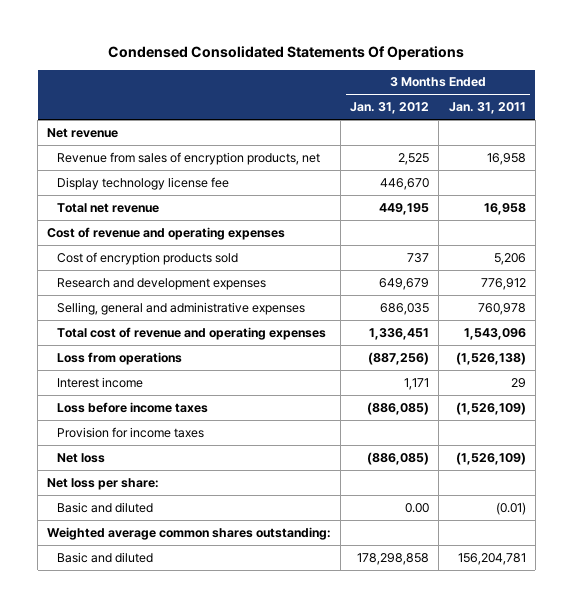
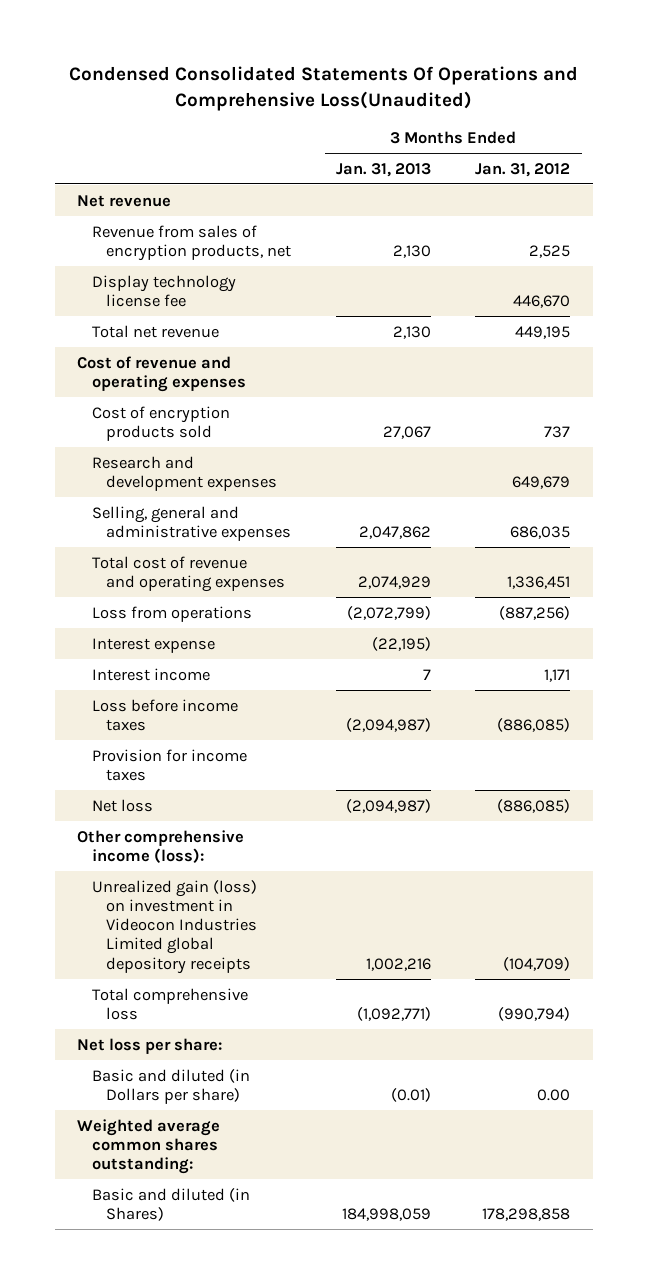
[108,46,465,61] Condensed Consolidated Statements Of Operations -> [68,66,578,112] Condensed Consolidated Statements Of Operations and Comprehensive Loss(Unaudited)
[448,102,526,115] Jan. 31, 2011 -> none
none -> [335,162,431,177] Jan. 31, 2013
none -> [91,637,215,653] Interest expense
none -> [76,829,244,863] Other comprehensive income (loss):
none -> [91,879,258,974] Unrealized gain (loss) on investment in Videocon Industries Limited global depository receipts
none -> [91,987,248,1020] Total comprehensive loss
[57,501,154,513] Basic and diluted -> [91,1068,250,1104] Basic and diluted (in Dollars per share)
[57,551,154,563] Basic and diluted -> [91,1187,250,1221] Basic and diluted (in Shares)

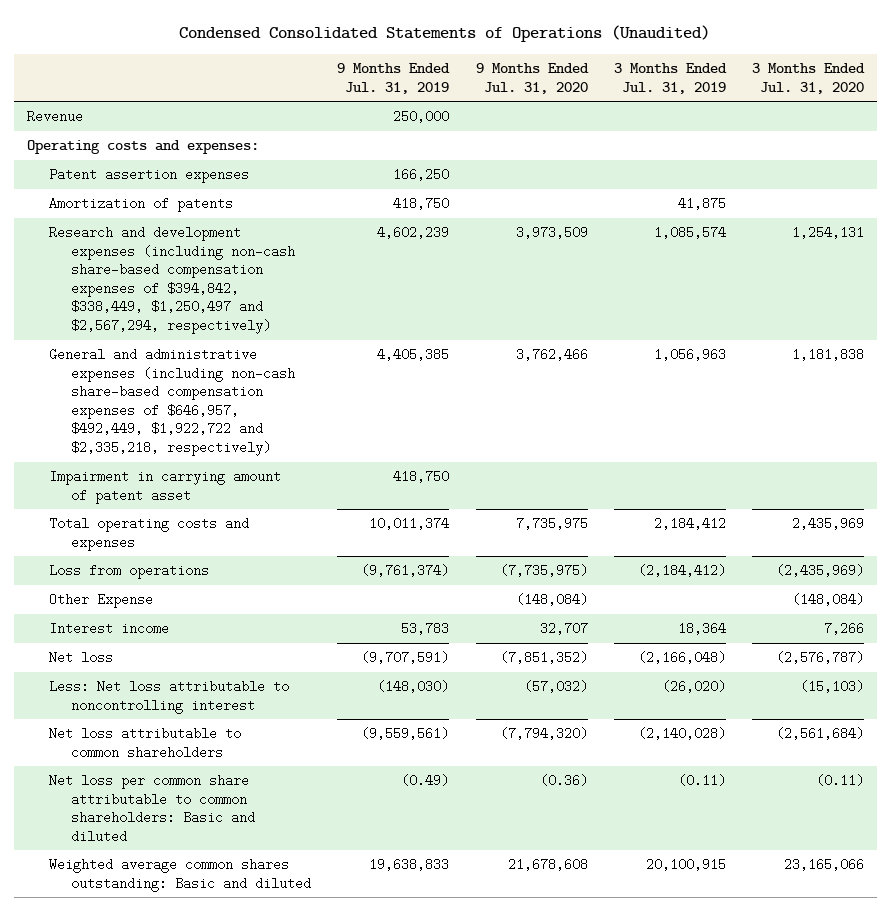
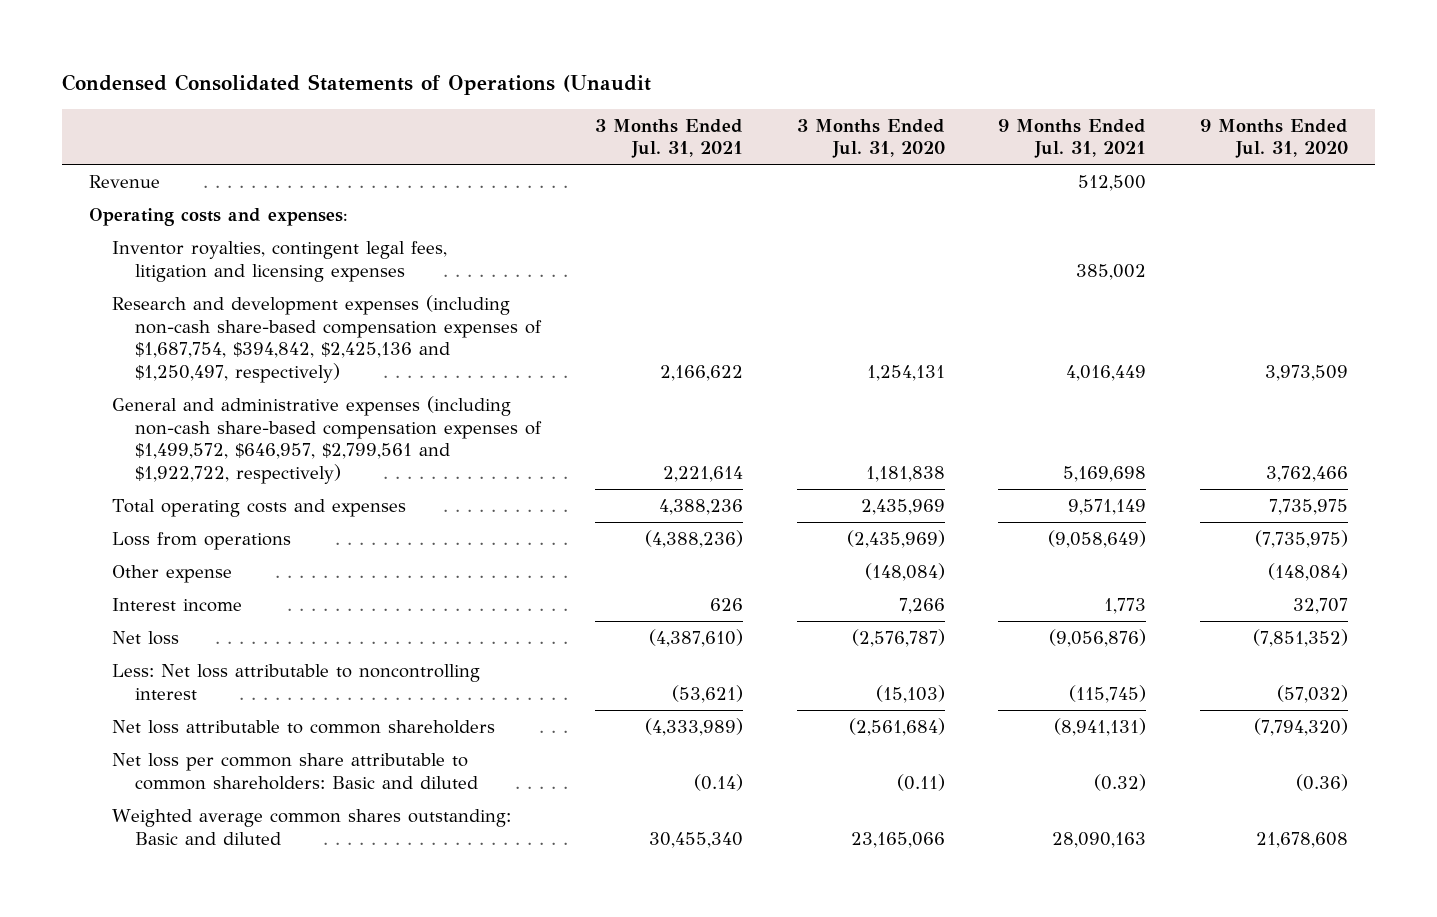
[179,25,711,43] Condensed Consolidated Statements of Operations (Unaudited) -> [61,74,651,96] Condensed Consolidated Statements of Operations (Unaudit
[337,63,451,94] 9 Months Ended Jul. 31, 2019 -> none
[613,63,727,94] 3 Months Ended Jul. 31, 2019 -> none
none -> [595,118,744,159] 3 Months Ended Jul. 31, 2021
none -> [998,118,1147,159] 9 Months Ended Jul. 31, 2021
[48,168,249,184] Patent assertion expenses -> none
[48,197,233,213] Amortization of patents -> none
[48,470,281,504] Impairment in carrying amount of patent asset -> none
none -> [112,240,448,282] Inventor royalties, contingent legal fees, litigation and licensing expenses
[48,226,296,335] Research and development expenses (including non-cash share-based compensation expenses of $394,842, $338,449, $1,250,497 and $2,567,294, respectively) -> [112,294,543,383] Research and development expenses (including non-cash share-based compensation expenses of $1,687,754, $394,842, $2,425,136 and $1,250,497, respectively)
[48,348,296,457] General and administrative expenses (including non-cash share-based compensation expenses of $646,957, $492,449, $1,922,722 and $2,335,218, respectively) -> [112,395,543,484] General and administrative expenses (including non-cash share-based compensation expenses of $1,499,572, $646,957, $2,799,561 and $1,922,722, respectively)
[48,593,153,609] Other Expense -> [112,564,233,583] Other expense

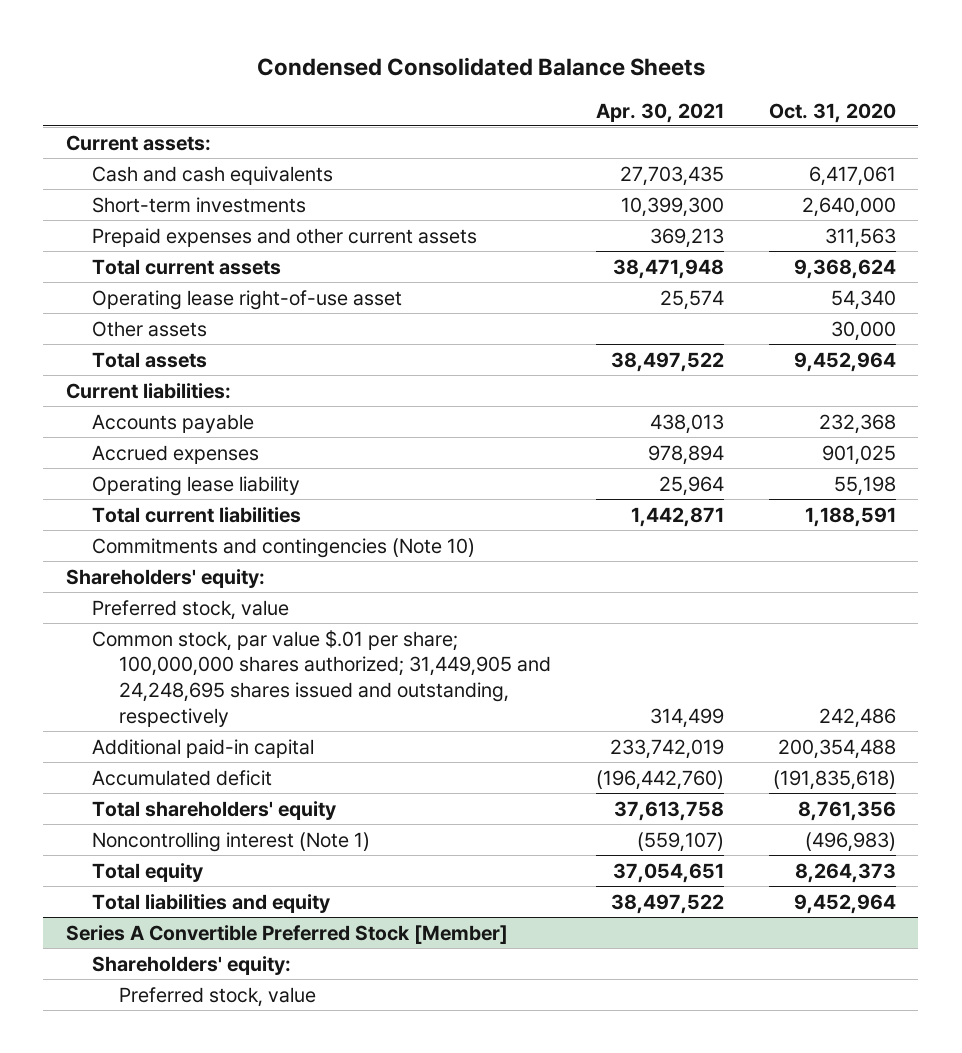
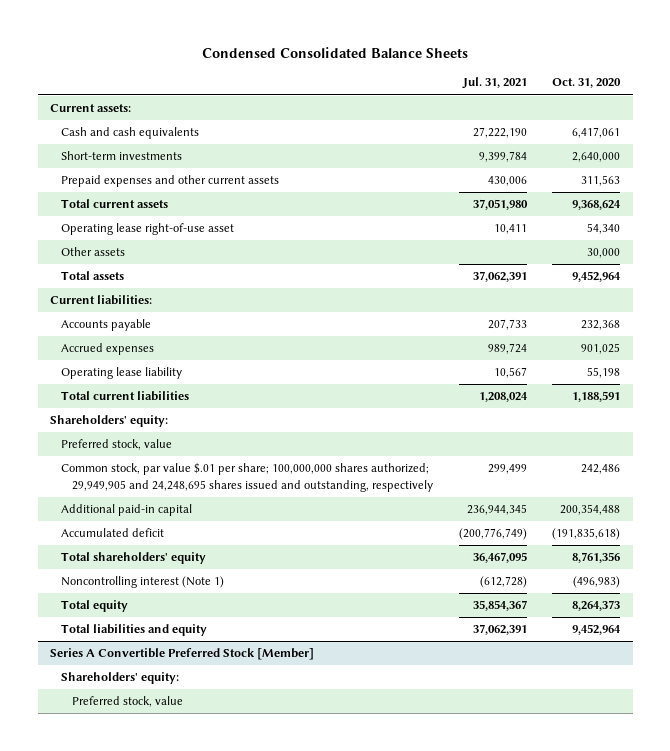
[595,102,724,123] Apr. 30, 2021 -> none
none -> [461,77,527,90] Jul. 31, 2021
[92,537,476,558] Commitments and contingencies (Note 10) -> none
[92,629,551,727] Common stock, par value $.01 per share; 100,000,000 shares authorized; 31,449,905 and 24,248,695 shares issued and outstanding, respectively -> [61,463,434,492] Common stock, par value $.01 per share; 100,000,000 shares authorized; 29,949,905 and 24,248,695 shares issued and outstanding, respectively

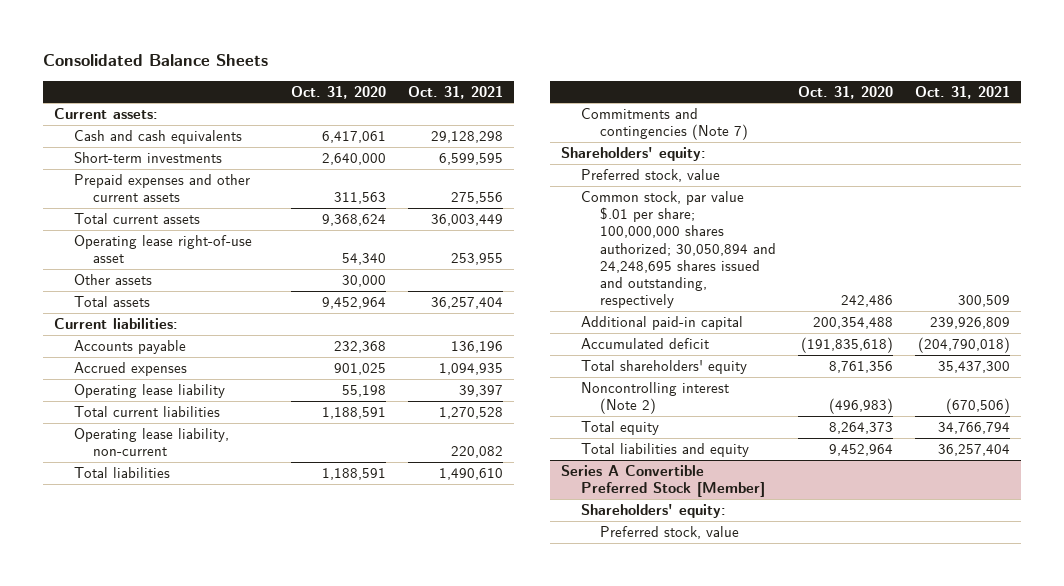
[202,46,469,58] Condensed Consolidated Balance Sheets -> [43,54,269,67] Consolidated Balance Sheets
[461,77,527,90] Jul. 31, 2021 -> none
none -> [407,85,503,99] Oct. 31, 2021
none -> [73,427,229,457] Operating lease liability, non-current
none -> [73,466,170,478] Total liabilities
none -> [580,107,749,141] Commitments and contingencies (Note 7)
[61,463,434,492] Common stock, par value $.01 per share; 100,000,000 shares authorized; 29,949,905 and 24,248,695 shares issued and outstanding, respectively -> [580,190,777,309] Common stock, par value $.01 per share; 100,000,000 shares authorized; 30,050,894 and 24,248,695 shares issued and outstanding, respectively
[61,576,225,589] Noncontrolling interest (Note 1) -> [580,381,729,415] Noncontrolling interest (Note 2)

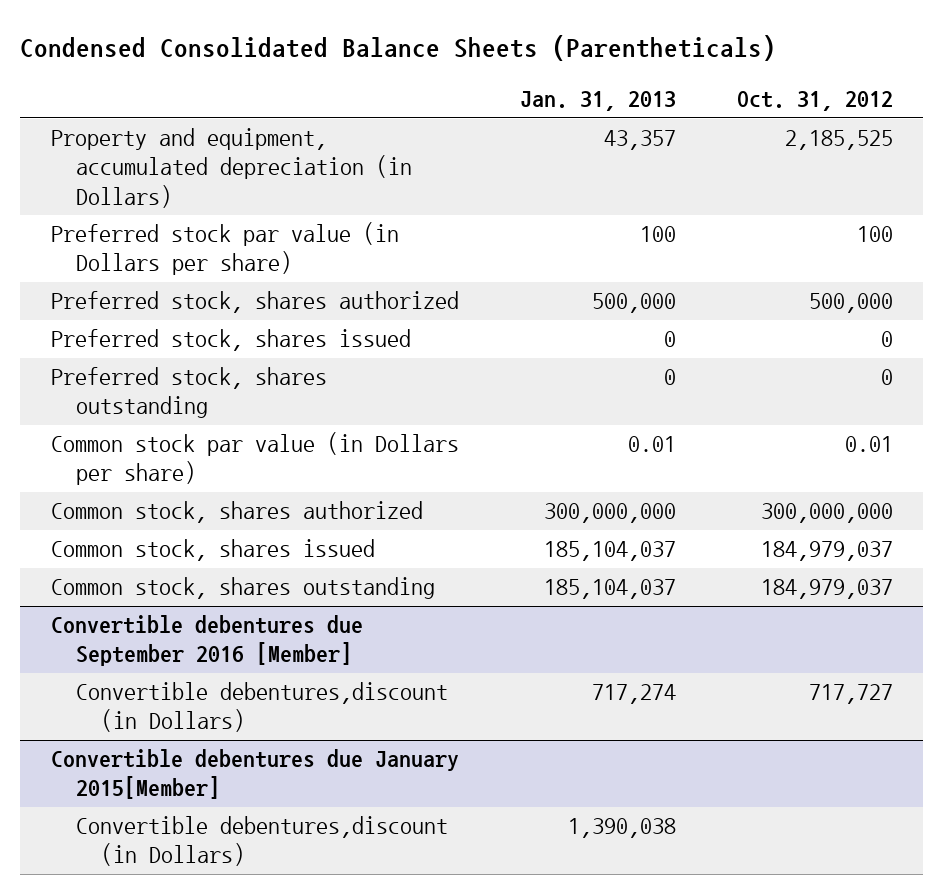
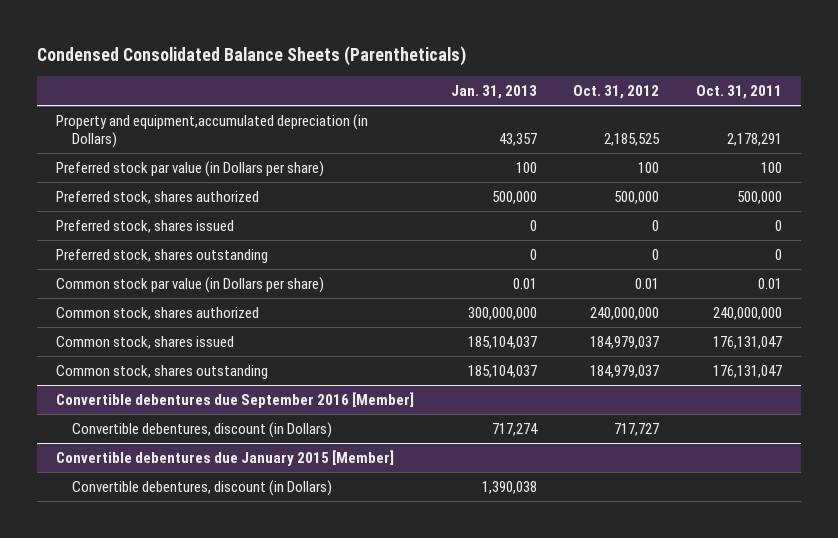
none -> [696,85,783,100] Oct. 31, 2011
[50,128,412,208] Property and equipment, accumulated depreciation (in Dollars) -> [55,114,368,148] Property and equipment,accumulated depreciation (in Dollars)
[760,503,893,524] 300,000,000 -> [590,307,660,321] 240,000,000
[75,682,448,733] Convertible debentures,discount (in Dollars) -> [72,422,333,439] Convertible debentures, discount (in Dollars)
[50,749,459,800] Convertible debentures due January 2015[Member] -> [55,450,394,467] Convertible debentures due January 2015 [Member]
[75,816,448,867] Convertible debentures,discount (in Dollars) -> [72,480,333,497] Convertible debentures, discount (in Dollars)

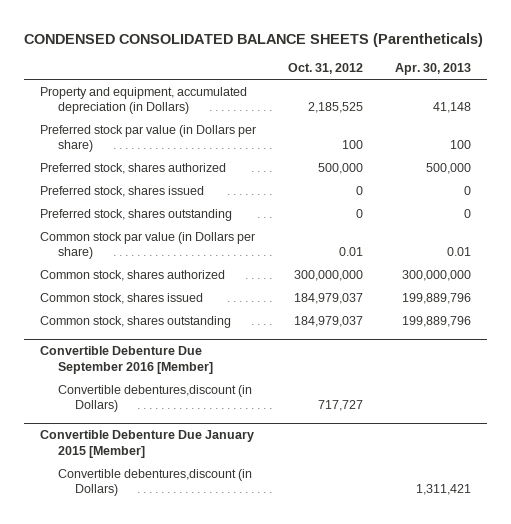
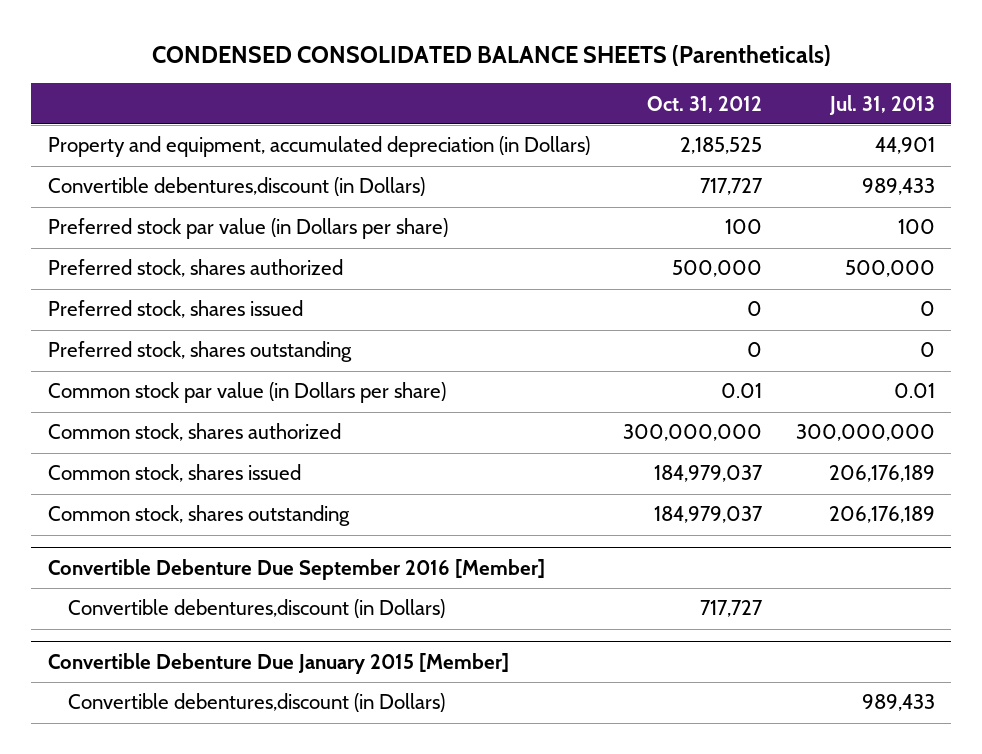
[394,63,471,76] Apr. 30, 2013 -> none
none -> [828,94,935,115] Jul. 31, 2013
none -> [47,177,425,197] Convertible debentures,discount (in Dollars)

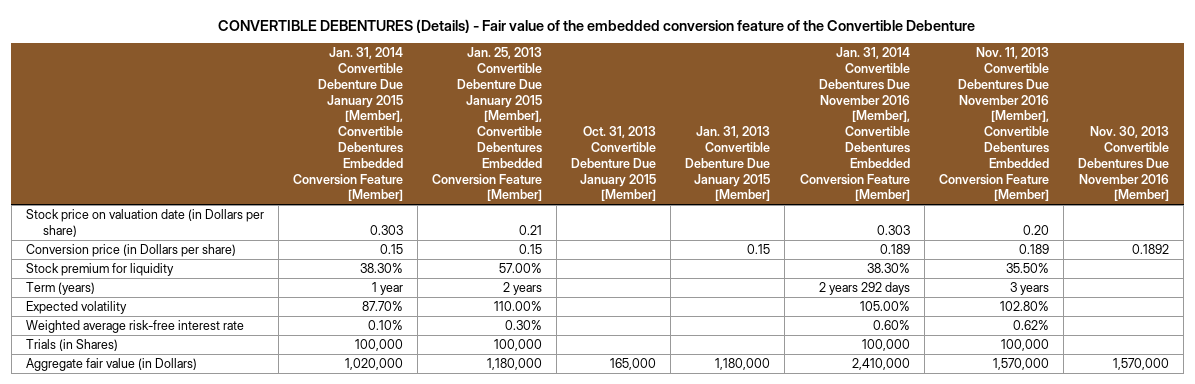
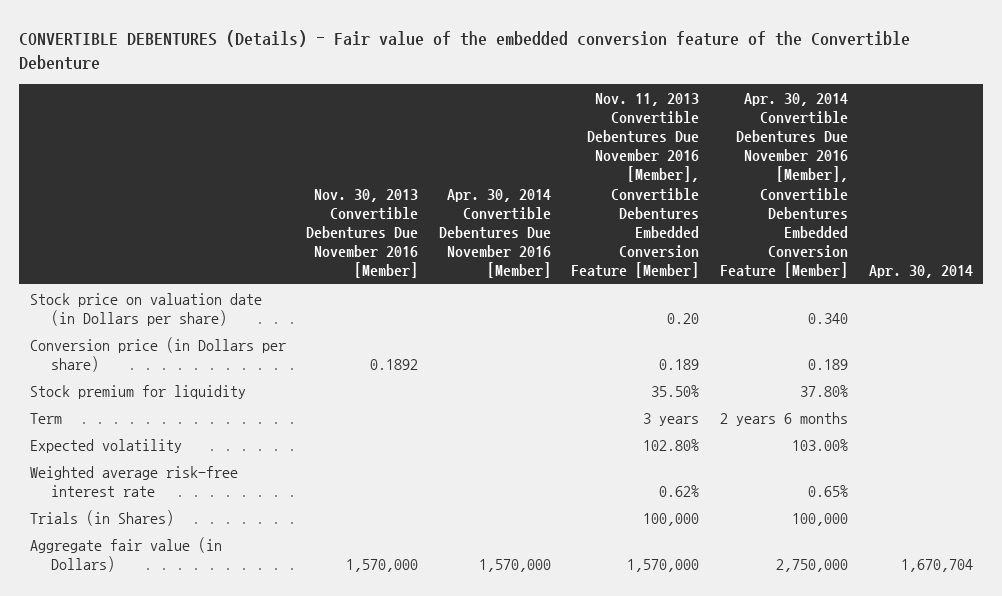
[292,47,403,202] Jan. 31, 2014 Convertible Debenture Due January 2015 [Member], Convertible Debentures Embedded Conversion Feature [Member] -> none
[431,47,542,202] Jan. 25, 2013 Convertible Debenture Due January 2015 [Member], Convertible Debentures Embedded Conversion Feature [Member] -> none
[571,126,657,202] Oct. 31, 2013 Convertible Debenture Due January 2015 [Member] -> none
[685,126,771,202] Jan. 31, 2013 Convertible Debenture Due January 2015 [Member] -> none
[799,47,910,202] Jan. 31, 2014 Convertible Debentures Due November 2016 [Member], Convertible Debentures Embedded Conversion Feature [Member] -> none
none -> [438,188,551,279] Apr. 30, 2014 Convertible Debentures Due November 2016 [Member]
none -> [719,92,848,279] Apr. 30, 2014 Convertible Debentures Due November 2016 [Member], Convertible Debentures Embedded Conversion Feature [Member]
none -> [868,265,973,279] Apr. 30, 2014
[25,282,95,296] Term (years) -> [29,412,62,424] Term

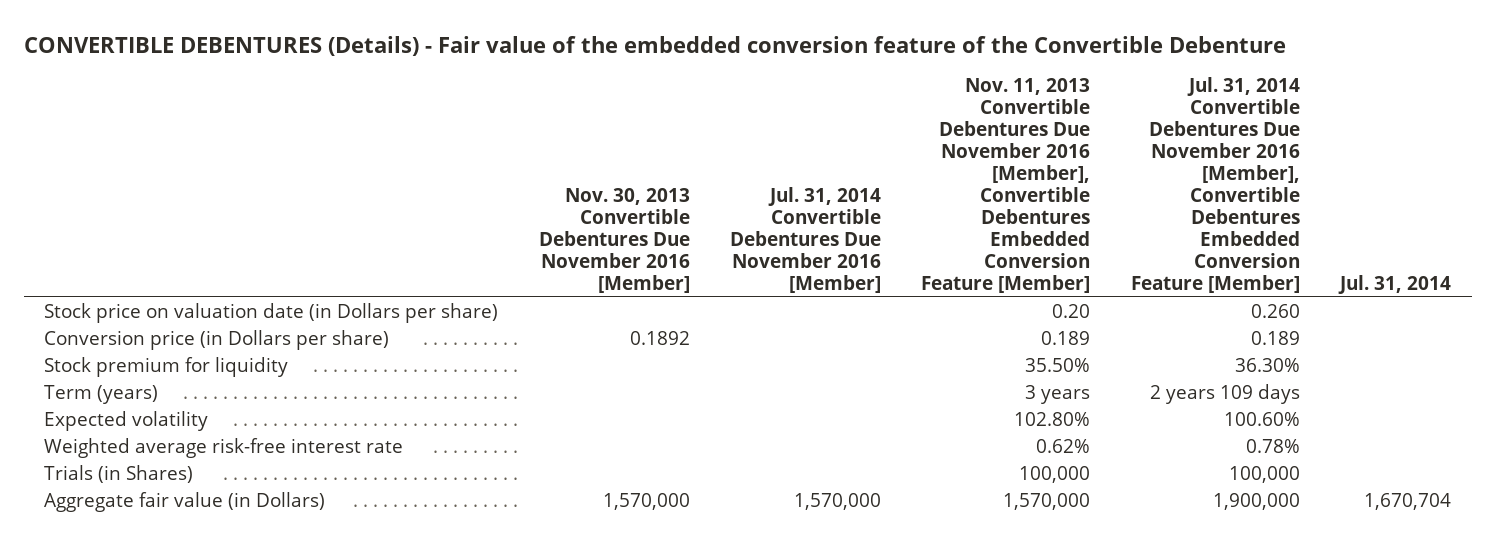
[438,188,551,279] Apr. 30, 2014 Convertible Debentures Due November 2016 [Member] -> none
[719,92,848,279] Apr. 30, 2014 Convertible Debentures Due November 2016 [Member], Convertible Debentures Embedded Conversion Feature [Member] -> none
[868,265,973,279] Apr. 30, 2014 -> none
none -> [729,186,881,293] Jul. 31, 2014 Convertible Debentures Due November 2016 [Member]
none -> [1130,76,1300,293] Jul. 31, 2014 Convertible Debentures Due November 2016 [Member], Convertible Debentures Embedded Conversion Feature [Member]
none -> [1338,274,1452,294] Jul. 31, 2014
[29,412,62,424] Term -> [44,384,159,404] Term (years)

